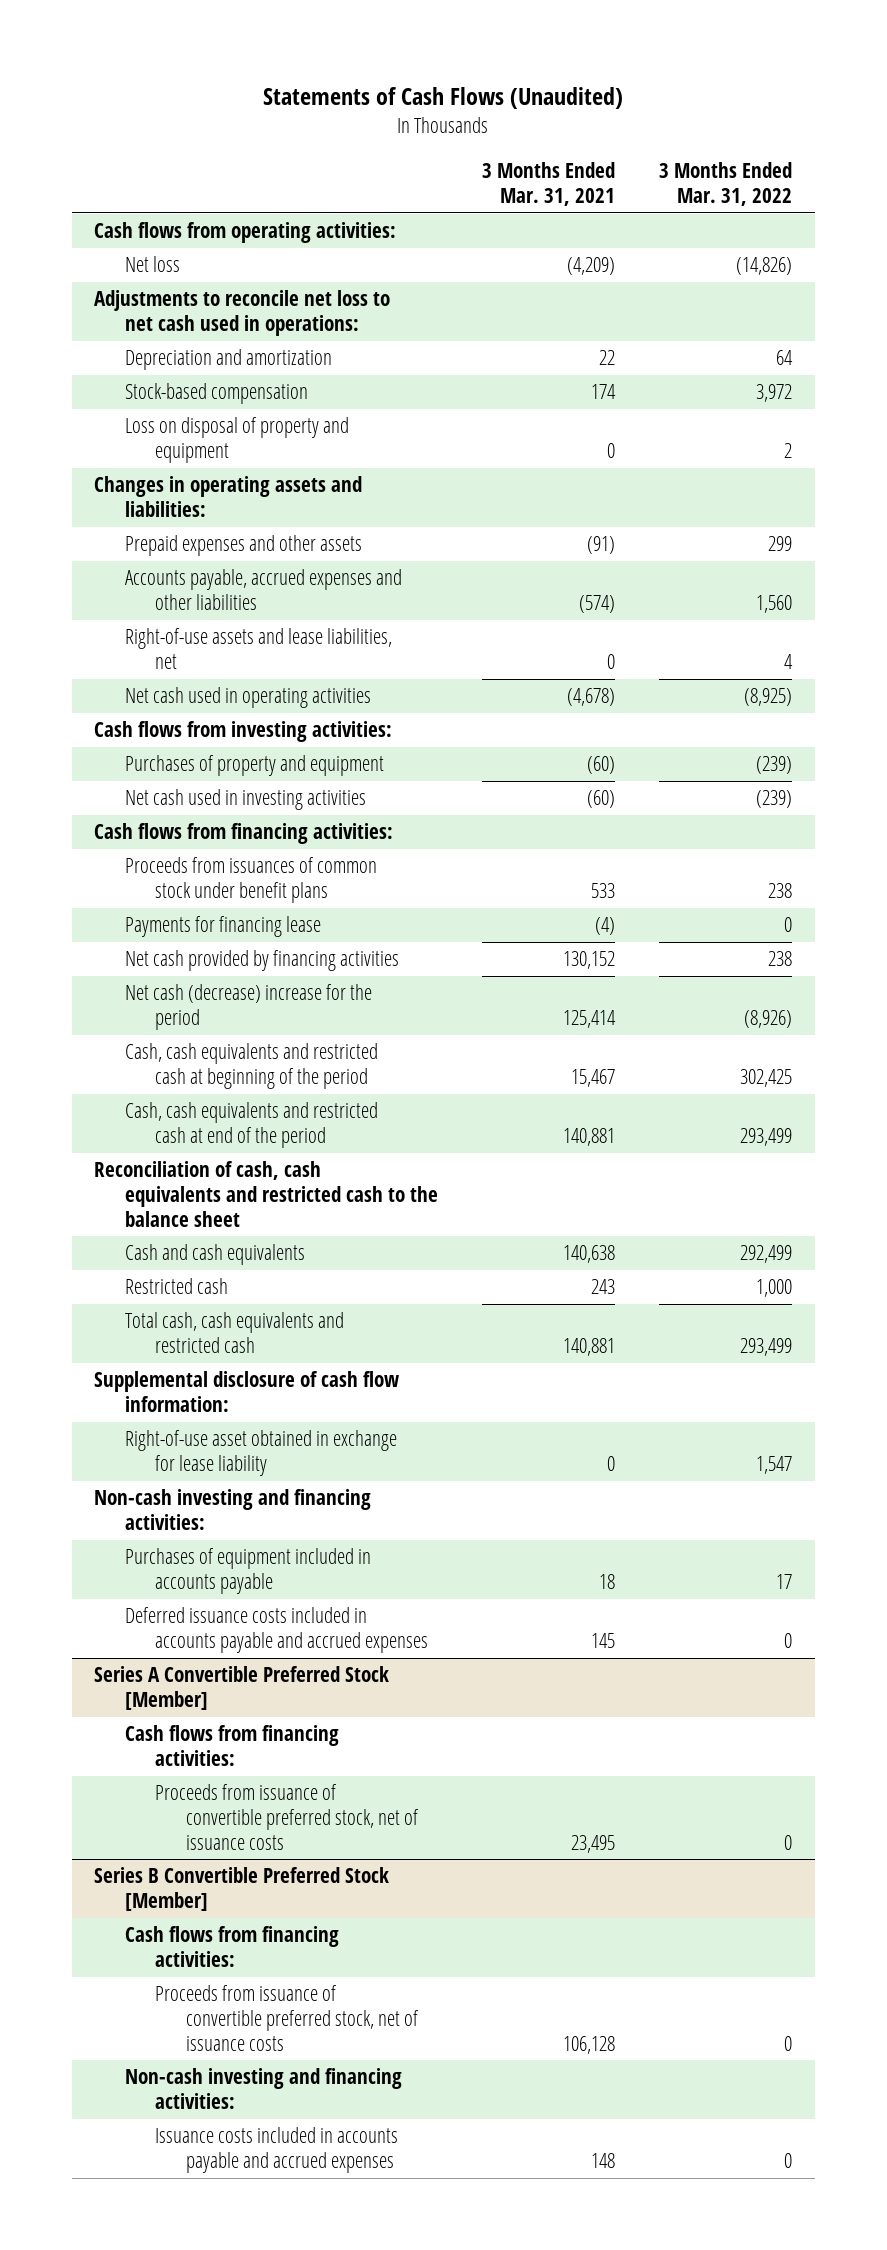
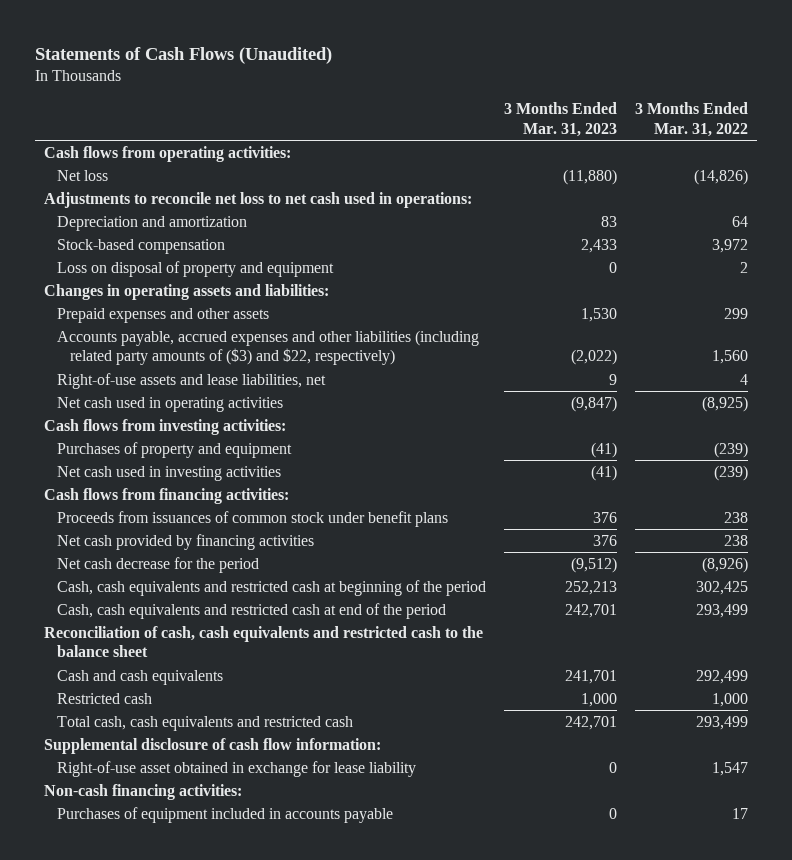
[482,162,616,207] 3 Months Ended Mar. 31, 2021 -> none
none -> [503,102,617,137] 3 Months Ended Mar. 31, 2023
[124,569,402,611] Accounts payable, accrued expenses and other liabilities -> [56,329,479,366] Accounts payable, accrued expenses and other liabilities (including related party amounts of ($3) and $22, respectively)
[124,916,321,938] Payments for financing lease -> none
[124,984,372,1031] Net cash (decrease) increase for the period -> [56,556,259,573] Net cash decrease for the period
[94,1489,372,1531] Non-cash investing and financing activities: -> [44,783,243,800] Non-cash financing activities:
[124,1607,429,1654] Deferred issuance costs included in accounts payable and accrued expenses -> none
[94,1666,390,1711] Series A Convertible Preferred Stock [Member] -> none
[124,1725,339,1767] Cash flows from financing activities: -> none
[155,1784,420,1850] Proceeds from issuance of convertible preferred stock, net of issuance costs -> none
[94,1867,390,1912] Series B Convertible Preferred Stock [Member] -> none
[124,1926,339,1968] Cash flows from financing activities: -> none
[155,1985,420,2051] Proceeds from issuance of convertible preferred stock, net of issuance costs -> none
[124,2068,402,2110] Non-cash investing and financing activities: -> none
[155,2127,399,2174] Issuance costs included in accounts payable and accrued expenses -> none

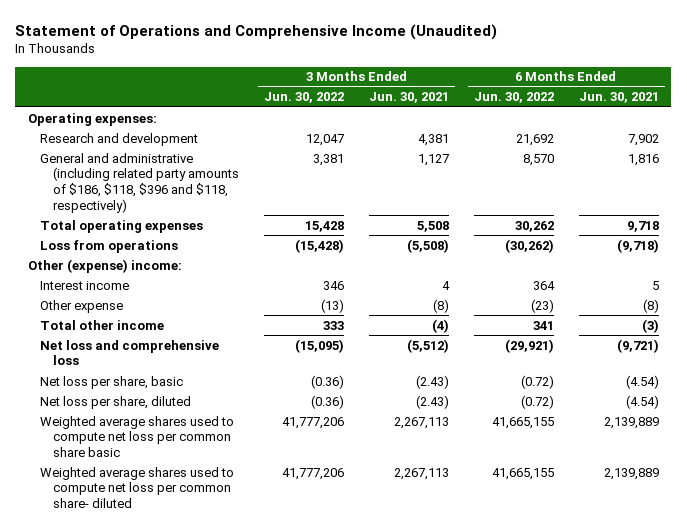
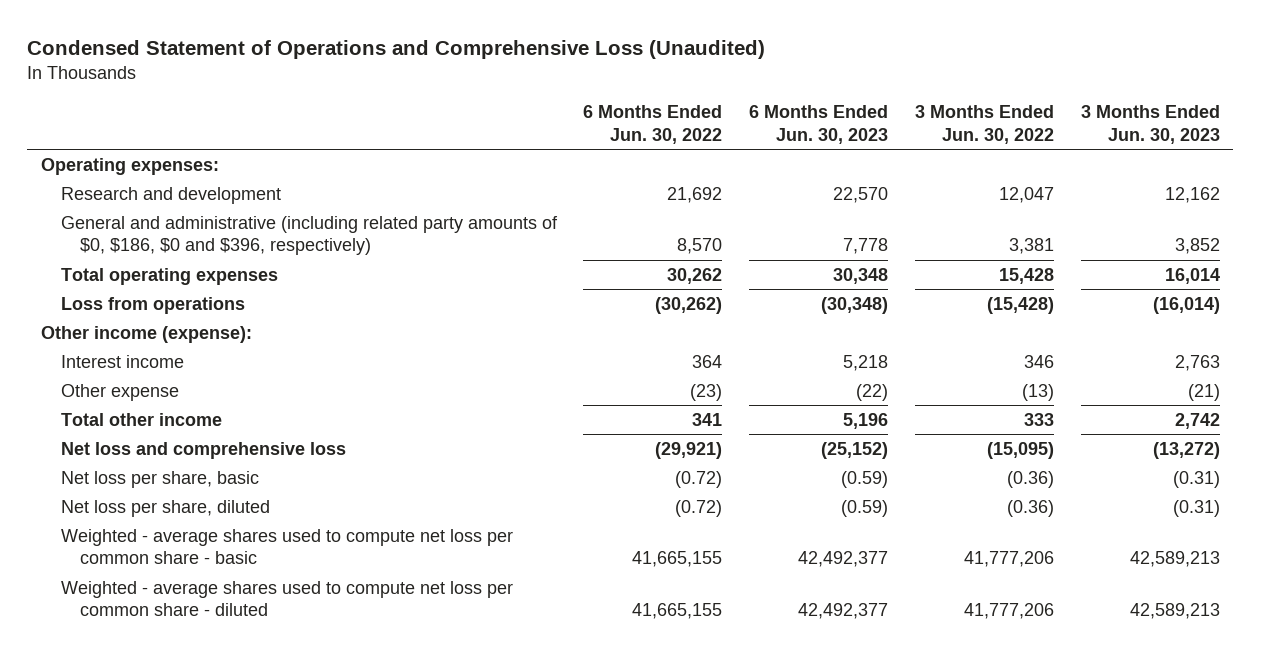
[15,23,498,40] Statement of Operations and Comprehensive Income (Unaudited) -> [27,40,766,60] Condensed Statement of Operations and Comprehensive Loss (Unaudited)
[369,92,450,104] Jun. 30, 2021 -> none
[578,92,659,104] Jun. 30, 2021 -> none
none -> [749,105,889,144] 6 Months Ended Jun. 30, 2023
none -> [1080,105,1220,144] 3 Months Ended Jun. 30, 2023
[40,152,240,213] General and administrative (including related party amounts of $186, $118, $396 and $118, respectively) -> [60,215,558,256] General and administrative (including related party amounts of $0, $186, $0 and $396, respectively)
[27,258,182,273] Other (expense) income: -> [40,325,252,343] Other income (expense):
[40,415,235,458] Weighted average shares used to compute net loss per common share basic -> [60,528,513,565] Weighted - average shares used to compute net loss per common share - basic
[40,466,235,509] Weighted average shares used to compute net loss per common share- diluted -> [60,580,513,617] Weighted - average shares used to compute net loss per common share - diluted

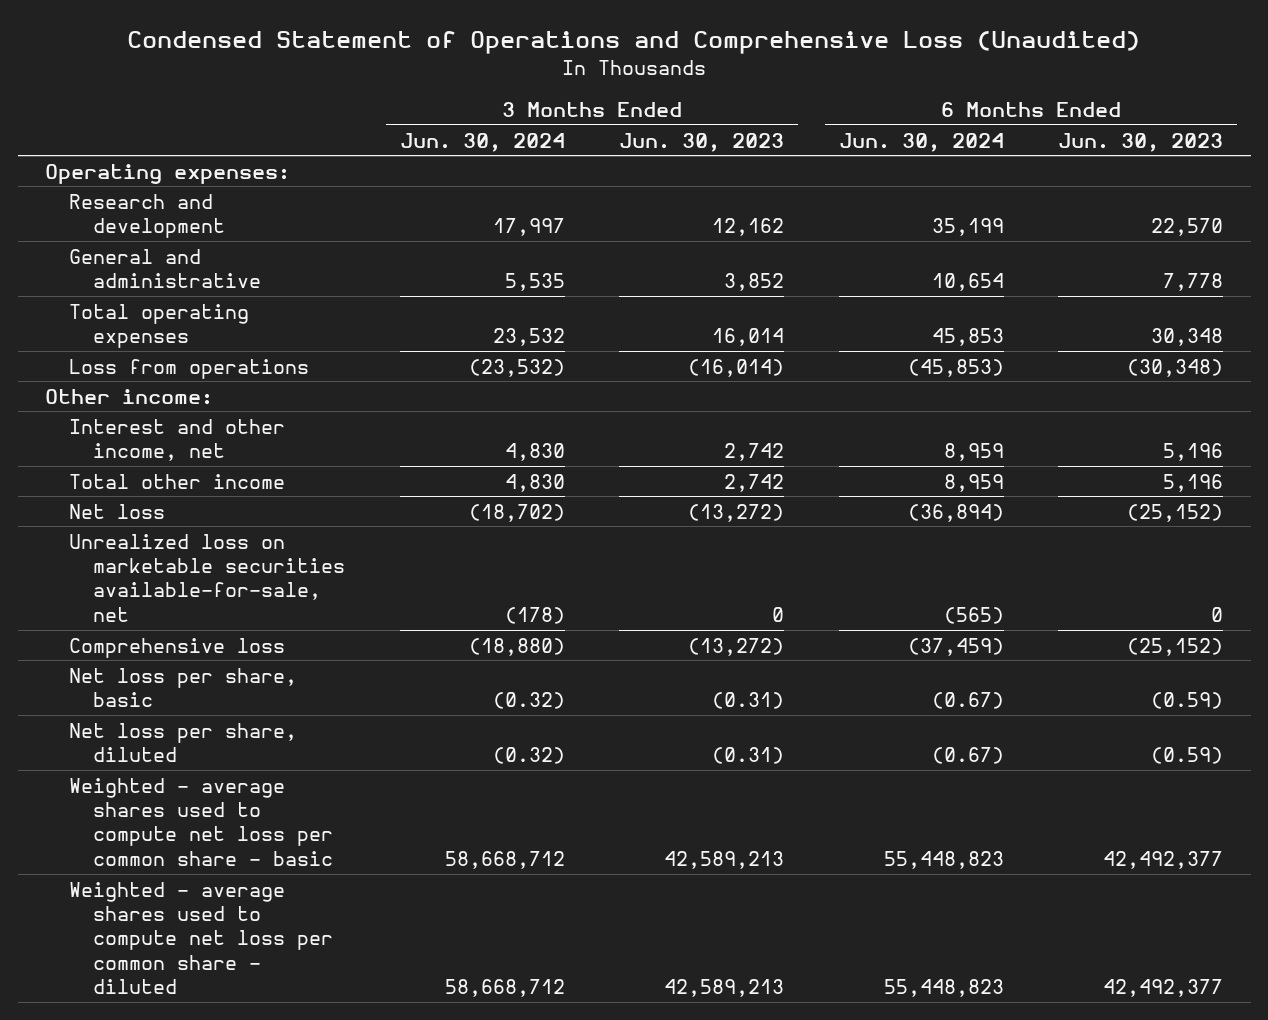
[583,105,723,144] 6 Months Ended Jun. 30, 2022 -> none
[915,105,1055,144] 3 Months Ended Jun. 30, 2022 -> none
none -> [399,132,565,152] Jun. 30, 2024
none -> [838,132,1004,152] Jun. 30, 2024
[60,215,558,256] General and administrative (including related party amounts of $0, $186, $0 and $396, respectively) -> [69,248,262,289] General and administrative
[60,354,184,368] Interest income -> none
[60,383,179,401] Other expense -> none
[40,325,252,343] Other income (expense): -> [45,388,214,405] Other income:
none -> [69,418,286,462] Interest and other income, net
[60,441,346,459] Net loss and comprehensive loss -> [69,503,166,519] Net loss
none -> [69,533,346,622] Unrealized loss on marketable securities available-for-sale, net
none -> [69,637,286,658] Comprehensive loss

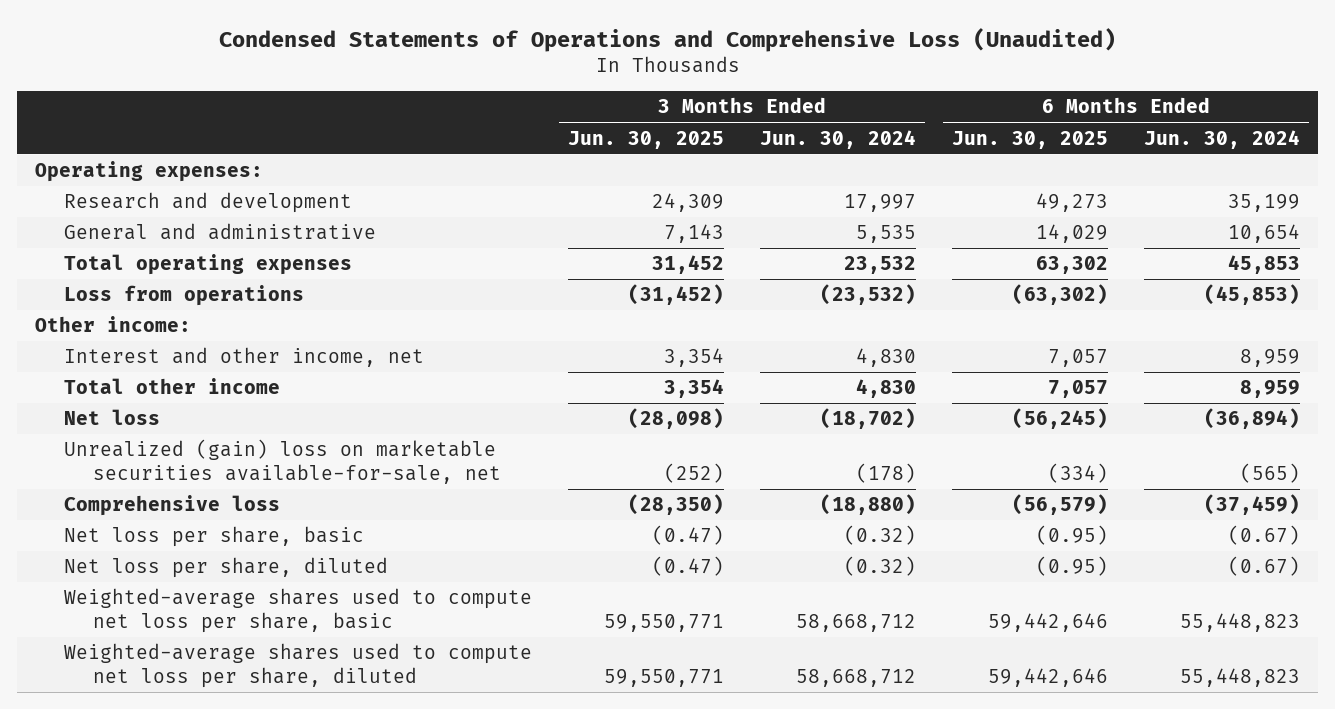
[127,31,1141,55] Condensed Statement of Operations and Comprehensive Loss (Unaudited) -> [218,27,1116,52] Condensed Statements of Operations and Comprehensive Loss (Unaudited)
[619,132,785,152] Jun. 30, 2023 -> none
[1058,132,1224,152] Jun. 30, 2023 -> none
none -> [568,130,725,149] Jun. 30, 2025
none -> [951,130,1108,149] Jun. 30, 2025
[69,533,346,622] Unrealized loss on marketable securities available-for-sale, net -> [64,439,501,485] Unrealized (gain) loss on marketable securities available-for-sale, net
[69,777,334,866] Weighted - average shares used to compute net loss per common share - basic -> [64,588,533,634] Weighted-average shares used to compute net loss per share, basic
[69,881,334,995] Weighted - average shares used to compute net loss per common share - diluted -> [64,643,533,689] Weighted-average shares used to compute net loss per share, diluted

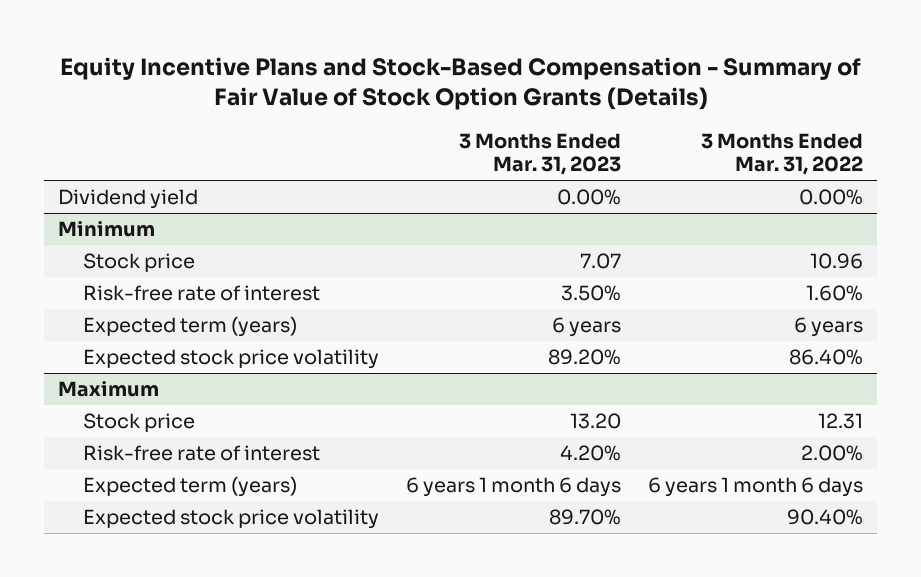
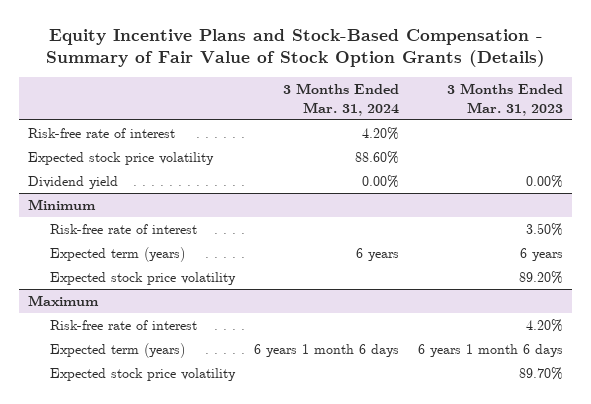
[701,133,864,176] 3 Months Ended Mar. 31, 2022 -> none
none -> [283,83,400,116] 3 Months Ended Mar. 31, 2024
none -> [28,128,176,139] Risk-free rate of interest
none -> [28,152,215,166] Expected stock price volatility
[82,253,195,273] Stock price -> none
[82,413,195,433] Stock price -> none

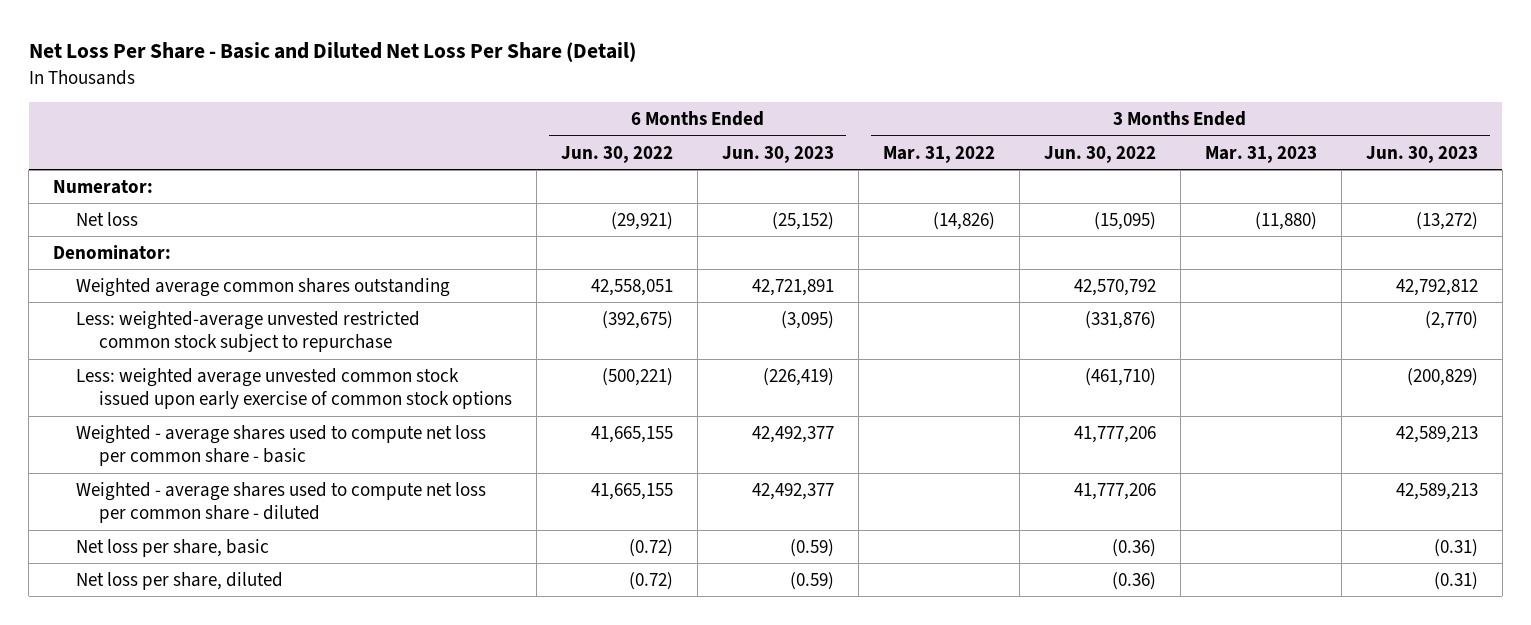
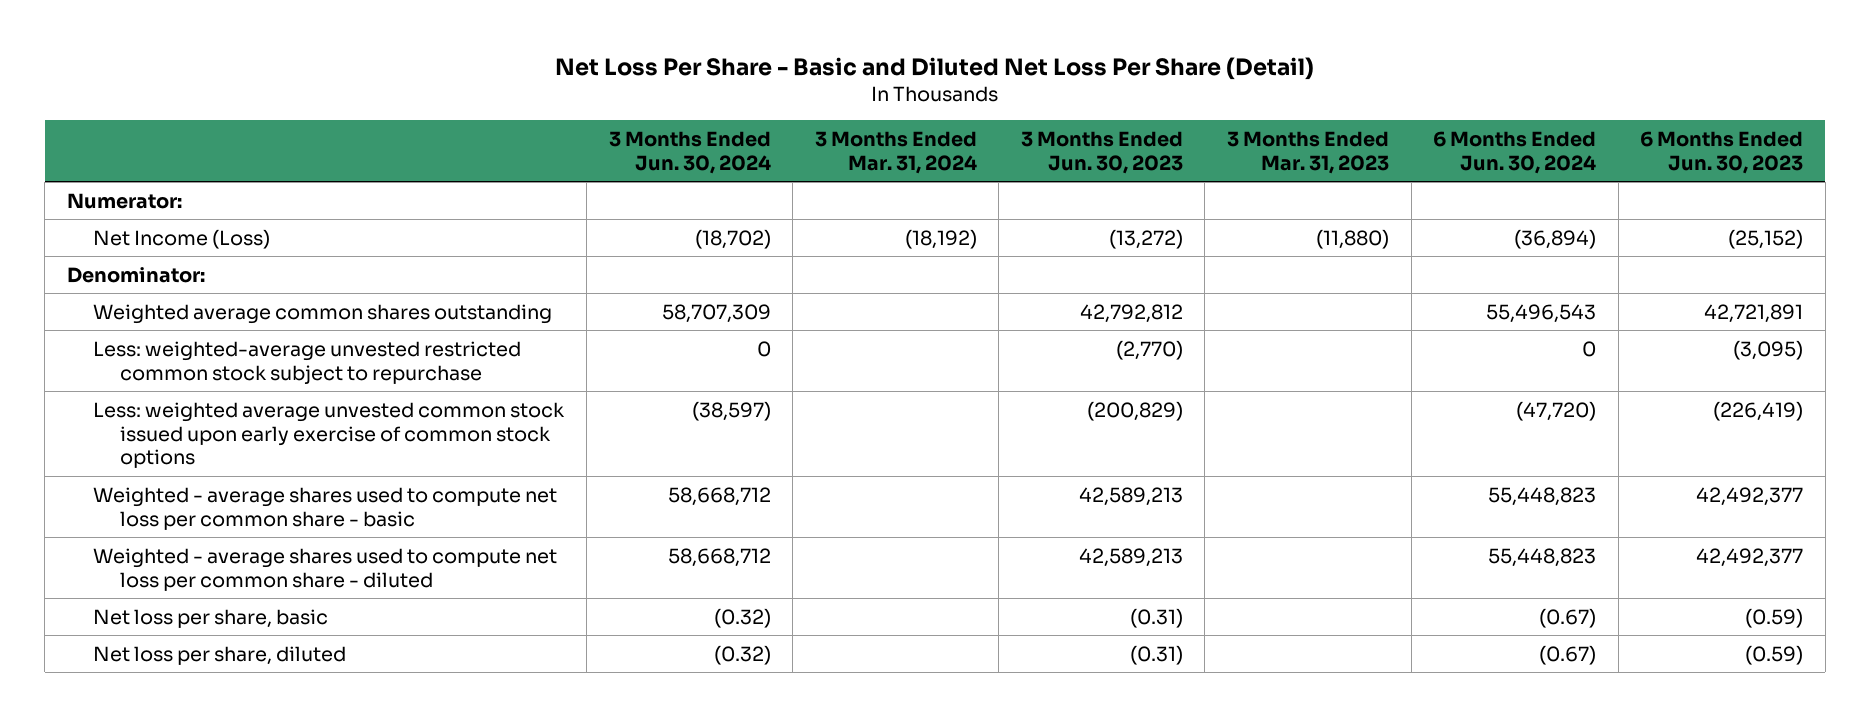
[561,145,674,163] Jun. 30, 2022 -> none
[883,145,996,163] Mar. 31, 2022 -> none
[1044,145,1157,163] Jun. 30, 2022 -> none
none -> [608,130,771,174] 3 Months Ended Jun. 30, 2024
none -> [814,130,977,174] 3 Months Ended Mar. 31, 2024
none -> [1433,130,1597,174] 6 Months Ended Jun. 30, 2024
[76,211,139,226] Net loss -> [93,228,271,249] Net Income (Loss)

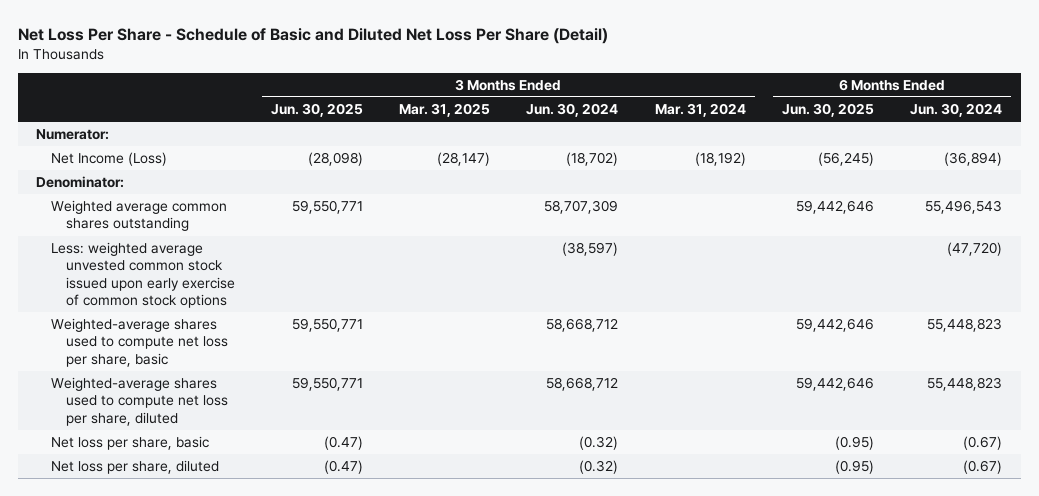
[554,56,1314,80] Net Loss Per Share - Basic and Diluted Net Loss Per Share (Detail) -> [18,27,609,44] Net Loss Per Share - Schedule of Basic and Diluted Net Loss Per Share (Detail)
[1020,130,1183,174] 3 Months Ended Jun. 30, 2023 -> none
[1226,130,1389,174] 3 Months Ended Mar. 31, 2023 -> none
[1640,130,1804,174] 6 Months Ended Jun. 30, 2023 -> none
none -> [270,103,363,118] Jun. 30, 2025
none -> [399,103,491,118] Mar. 31, 2025
none -> [782,103,875,118] Jun. 30, 2025
[93,340,522,384] Less: weighted-average unvested restricted common stock subject to repurchase -> none
[93,486,558,530] Weighted - average shares used to compute net loss per common share - basic -> [50,318,228,367] Weighted-average shares used to compute net loss per share, basic
[93,547,558,591] Weighted - average shares used to compute net loss per common share - diluted -> [50,377,228,426] Weighted-average shares used to compute net loss per share, diluted

